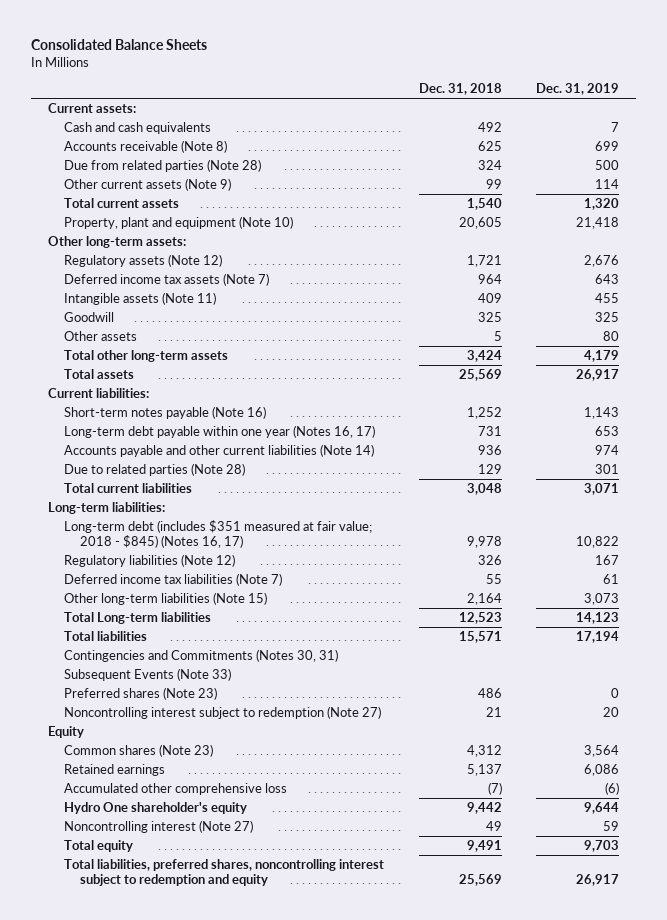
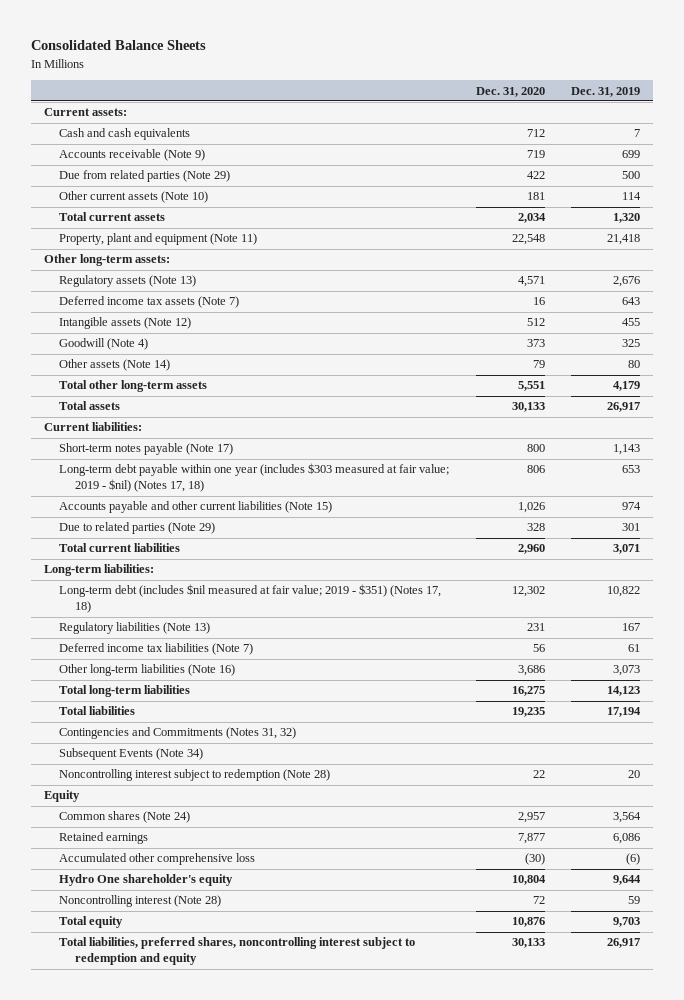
[418,83,502,96] Dec. 31, 2018 -> none
none -> [475,86,545,97] Dec. 31, 2020
[64,140,228,154] Accounts receivable (Note 8) -> [59,149,206,162] Accounts receivable (Note 9)
[64,159,262,173] Due from related parties (Note 28) -> [59,170,231,183] Due from related parties (Note 29)
[64,178,232,192] Other current assets (Note 9) -> [59,191,209,204] Other current assets (Note 10)
[64,216,294,230] Property, plant and equipment (Note 10) -> [59,233,258,246] Property, plant and equipment (Note 11)
[64,254,223,268] Regulatory assets (Note 12) -> [59,275,197,288] Regulatory assets (Note 13)
[64,292,217,306] Intangible assets (Note 11) -> [59,317,192,330] Intangible assets (Note 12)
[64,312,115,323] Goodwill -> [59,338,149,351] Goodwill (Note 4)
[64,331,138,342] Other assets -> [59,359,171,372] Other assets (Note 14)
[64,406,267,420] Short-term notes payable (Note 16) -> [59,443,234,456] Short-term notes payable (Note 17)
[64,425,376,439] Long-term debt payable within one year (Notes 16, 17) -> [59,463,450,493] Long-term debt payable within one year (includes $303 measured at fair value; 2019 - $nil) (Notes 17, 18)
[64,444,375,458] Accounts payable and other current liabilities (Note 14) -> [59,501,333,514] Accounts payable and other current liabilities (Note 15)
[64,463,246,477] Due to related parties (Note 28) -> [59,522,216,535] Due to related parties (Note 29)
[64,520,373,548] Long-term debt (includes $351 measured at fair value; 2018 - $845) (Notes 16, 17) -> [59,584,442,614] Long-term debt (includes $nil measured at fair value; 2019 - $351) (Notes 17, 18)
[64,554,236,568] Regulatory liabilities (Note 12) -> [59,622,211,635] Regulatory liabilities (Note 13)
[64,592,268,606] Other long-term liabilities (Note 15) -> [59,664,236,677] Other long-term liabilities (Note 16)
[64,612,212,625] Total Long-term liabilities -> [59,685,191,698] Total long-term liabilities
[64,687,218,701] Preferred shares (Note 23) -> none
[64,649,339,663] Contingencies and Commitments (Notes 30, 31) -> [59,727,297,740] Contingencies and Commitments (Notes 31, 32)
[64,668,232,682] Subsequent Events (Note 33) -> [59,748,204,761] Subsequent Events (Note 34)
[64,706,382,720] Noncontrolling interest subject to redemption (Note 27) -> [59,769,331,782] Noncontrolling interest subject to redemption (Note 28)
[64,744,214,758] Common shares (Note 23) -> [59,811,191,824] Common shares (Note 24)
[64,820,254,834] Noncontrolling interest (Note 27) -> [59,895,222,908] Noncontrolling interest (Note 28)

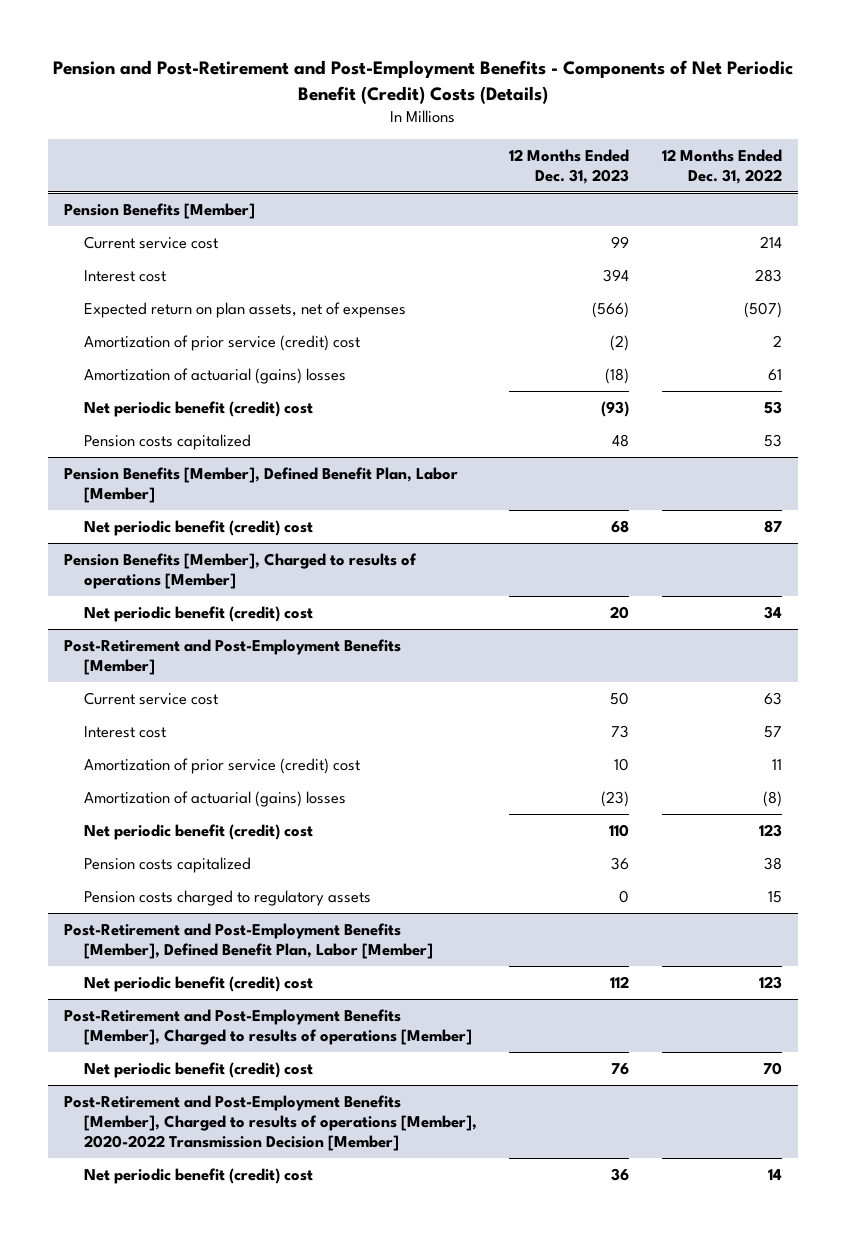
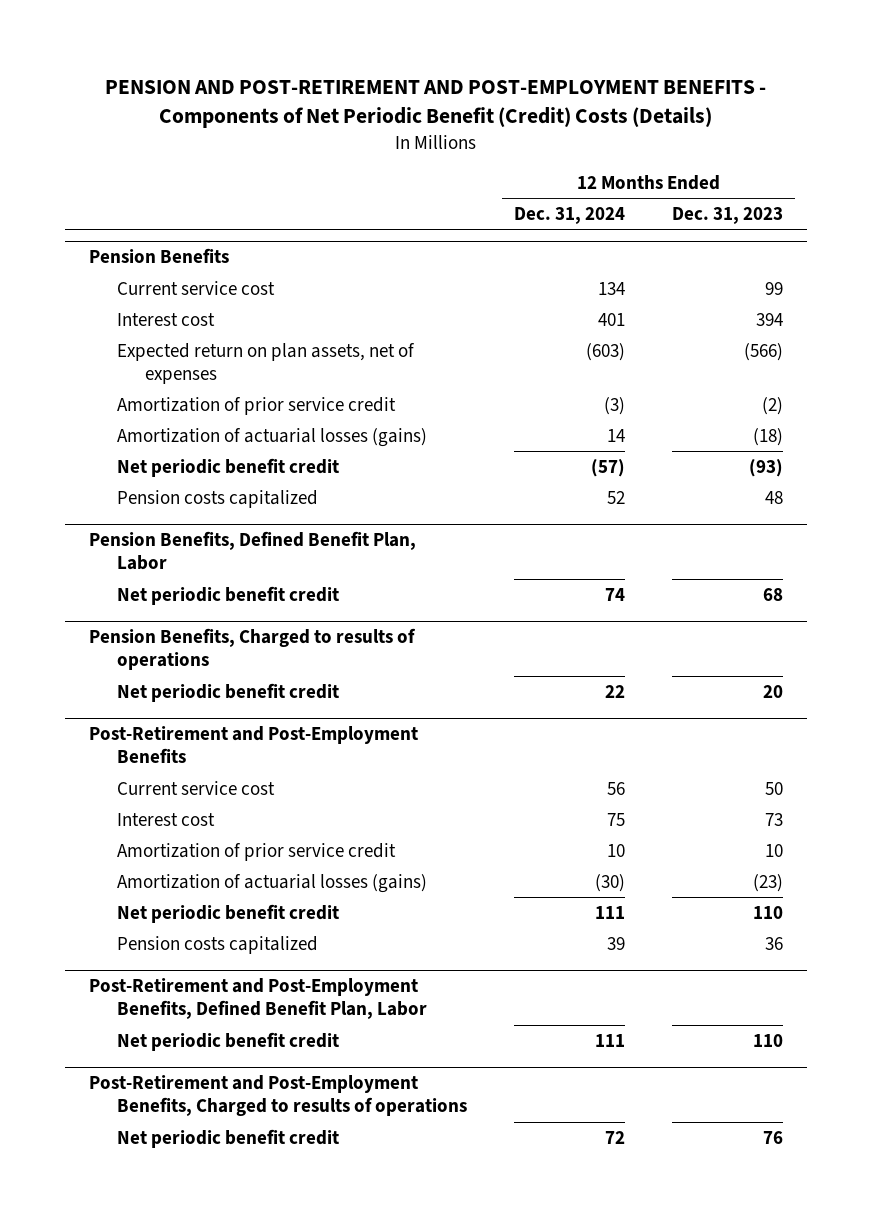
[53,59,794,104] Pension and Post-Retirement and Post-Employment Benefits - Components of Net Periodic Benefit (Credit) Costs (Details) -> [104,79,766,129] PENSION AND POST-RETIREMENT AND POST-EMPLOYMENT BENEFITS - Components of Net Periodic Benefit (Credit) Costs (Details)
[661,148,782,184] 12 Months Ended Dec. 31, 2022 -> none
none -> [513,206,625,224] Dec. 31, 2024
[64,202,256,219] Pension Benefits [Member] -> [88,248,229,264] Pension Benefits
[84,334,361,351] Amortization of prior service (credit) cost -> [116,396,396,415] Amortization of prior service credit
[84,367,347,384] Amortization of actuarial (gains) losses -> [116,427,427,447] Amortization of actuarial losses (gains)
[84,400,314,417] Net periodic benefit (credit) cost -> [116,457,339,477] Net periodic benefit credit
[64,466,459,503] Pension Benefits [Member], Defined Benefit Plan, Labor [Member] -> [88,531,416,571] Pension Benefits, Defined Benefit Plan, Labor
[84,519,314,536] Net periodic benefit (credit) cost -> [116,585,339,605] Net periodic benefit credit
[64,552,418,589] Pension Benefits [Member], Charged to results of operations [Member] -> [88,628,416,671] Pension Benefits, Charged to results of operations
[84,605,314,622] Net periodic benefit (credit) cost -> [116,682,339,702] Net periodic benefit credit
[64,638,402,675] Post-Retirement and Post-Employment Benefits [Member] -> [88,726,418,764] Post-Retirement and Post-Employment Benefits
[84,757,361,774] Amortization of prior service (credit) cost -> [116,842,396,861] Amortization of prior service credit
[84,790,347,807] Amortization of actuarial (gains) losses -> [116,873,427,893] Amortization of actuarial losses (gains)
[84,823,314,840] Net periodic benefit (credit) cost -> [116,903,339,923] Net periodic benefit credit
[84,889,372,906] Pension costs charged to regulatory assets -> none
[64,1094,478,1151] Post-Retirement and Post-Employment Benefits [Member], Charged to results of operations [Member], 2020-2022 Transmission Decision [Member] -> none
[84,1167,314,1184] Net periodic benefit (credit) cost -> none
[64,922,434,959] Post-Retirement and Post-Employment Benefits [Member], Defined Benefit Plan, Labor [Member] -> [88,978,427,1020] Post-Retirement and Post-Employment Benefits, Defined Benefit Plan, Labor
[84,975,314,992] Net periodic benefit (credit) cost -> [116,1031,339,1051] Net periodic benefit credit
[610,975,630,988] 112 -> [753,1033,784,1047] 110
[64,1008,473,1045] Post-Retirement and Post-Employment Benefits [Member], Charged to results of operations [Member] -> [88,1075,467,1117] Post-Retirement and Post-Employment Benefits, Charged to results of operations
[84,1061,314,1078] Net periodic benefit (credit) cost -> [116,1128,339,1148] Net periodic benefit credit

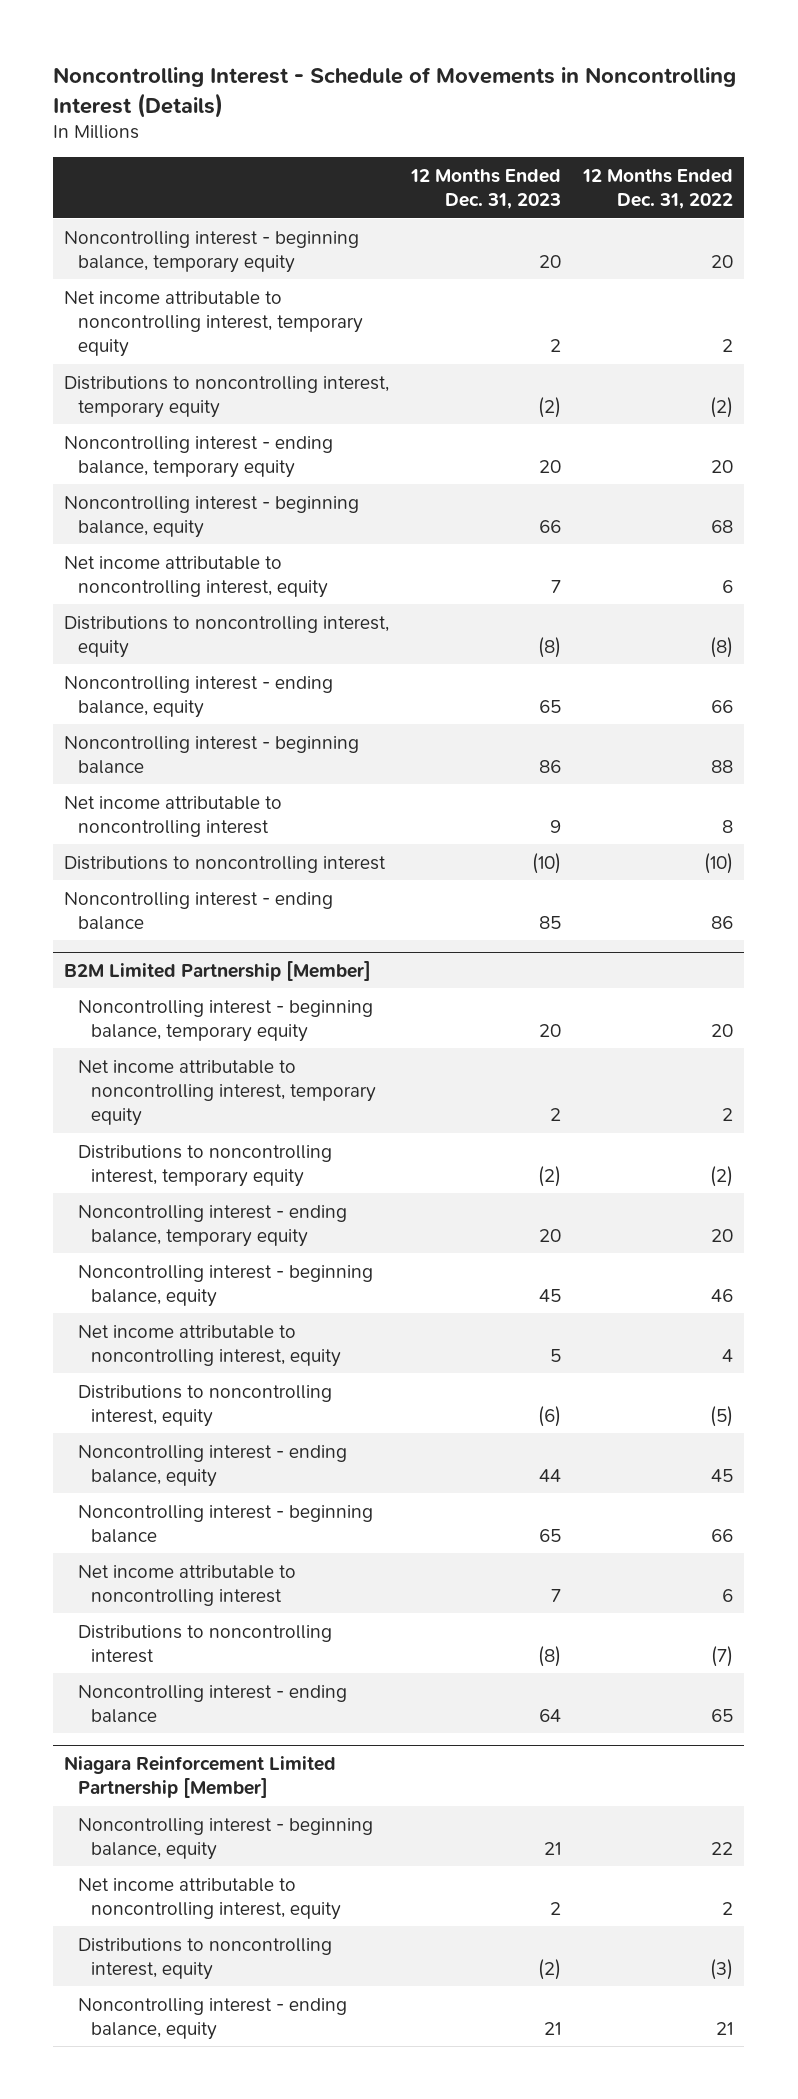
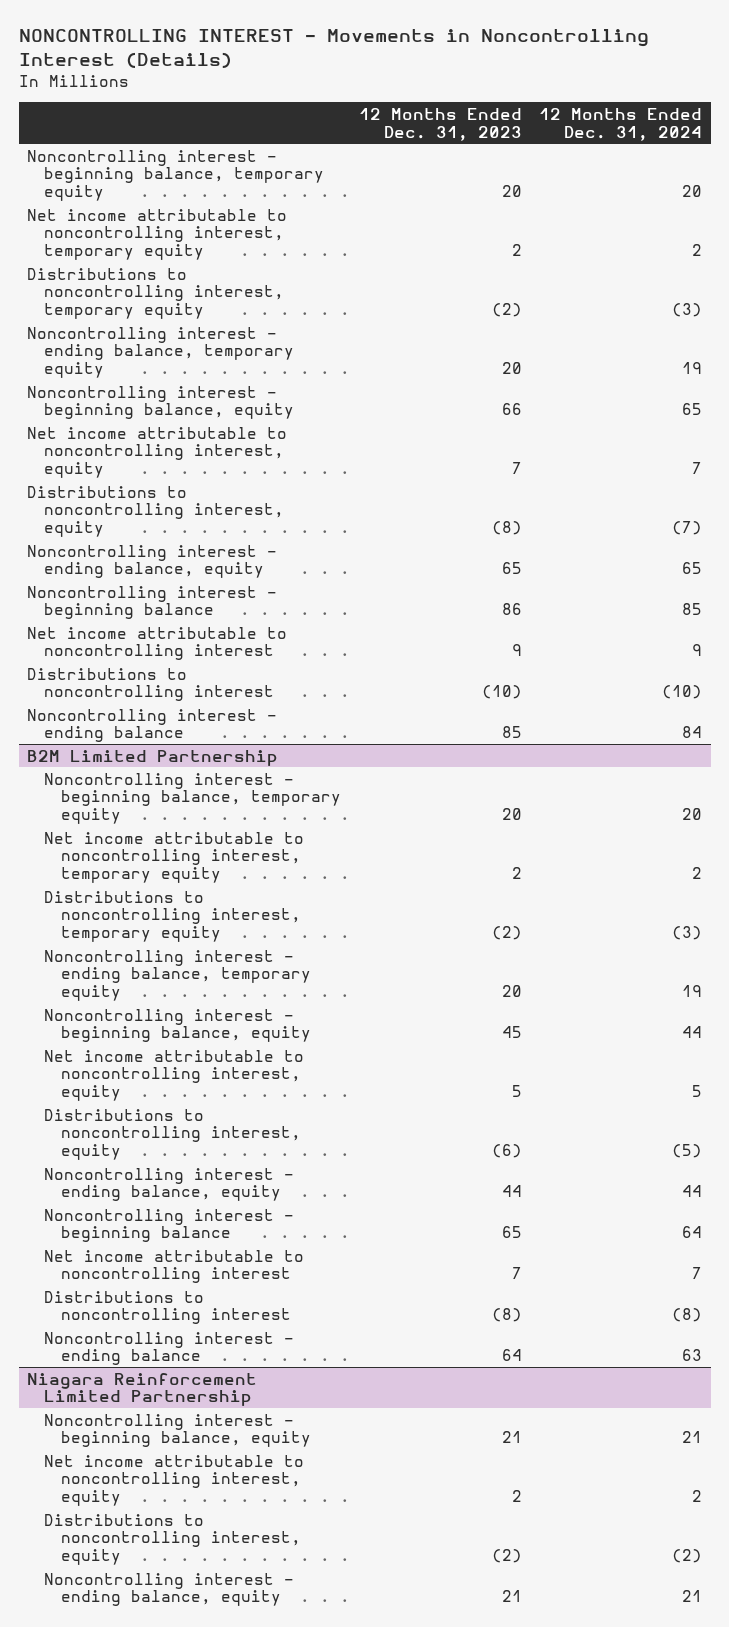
[53,66,737,118] Noncontrolling Interest - Schedule of Movements in Noncontrolling Interest (Details) -> [18,29,649,69] NONCONTROLLING INTEREST - Movements in Noncontrolling Interest (Details)
[582,168,734,210] 12 Months Ended Dec. 31, 2022 -> none
none -> [539,107,703,141] 12 Months Ended Dec. 31, 2024
[64,960,372,981] B2M Limited Partnership [Member] -> [27,749,279,766] B2M Limited Partnership
[64,1755,337,1799] Niagara Reinforcement Limited Partnership [Member] -> [27,1372,258,1407] Niagara Reinforcement Limited Partnership

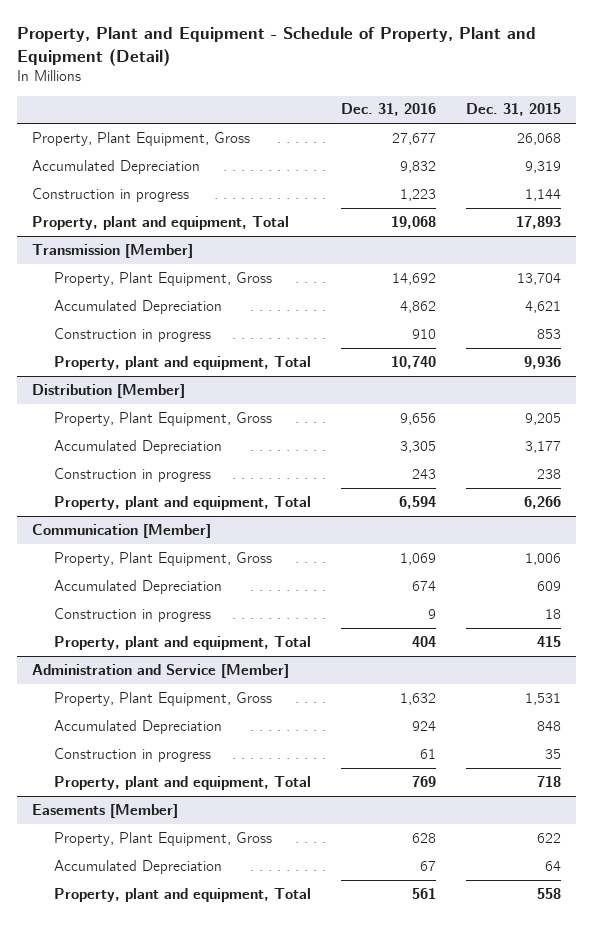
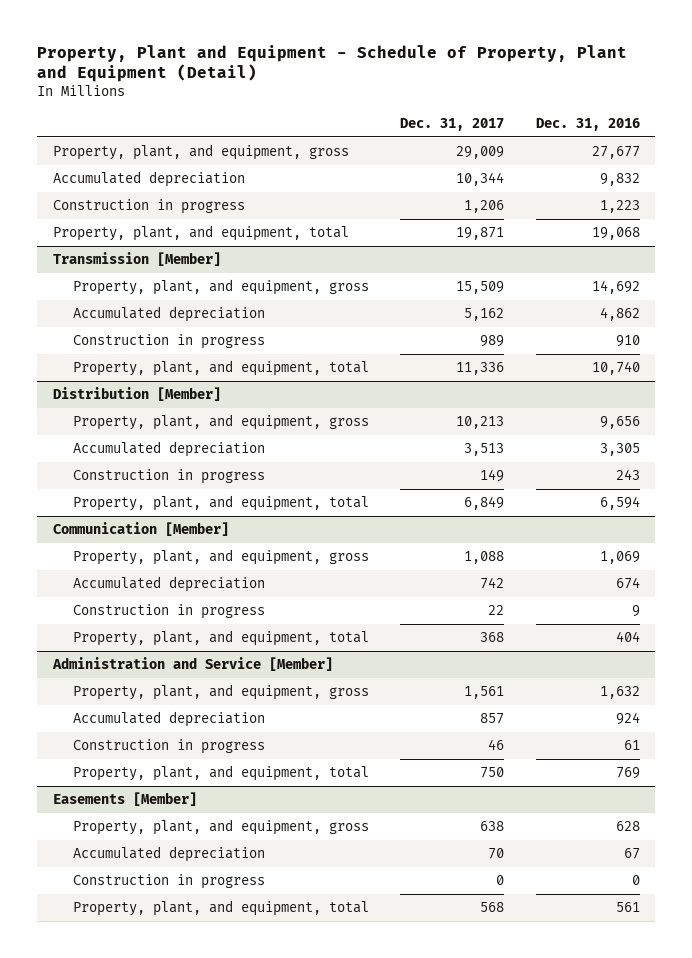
[466,103,562,117] Dec. 31, 2015 -> none
none -> [400,117,505,131] Dec. 31, 2017
[31,131,250,146] Property, Plant Equipment, Gross -> [52,144,349,161] Property, plant, and equipment, gross
[31,159,200,174] Accumulated Depreciation -> [52,171,245,188] Accumulated depreciation
[31,215,289,230] Property, plant and equipment, Total -> [52,225,349,242] Property, plant, and equipment, total
[53,271,272,286] Property, Plant Equipment, Gross -> [73,279,370,296] Property, plant, and equipment, gross
[53,299,222,314] Accumulated Depreciation -> [73,306,266,323] Accumulated depreciation
[53,355,311,370] Property, plant and equipment, Total -> [73,360,370,377] Property, plant, and equipment, total
[53,411,272,426] Property, Plant Equipment, Gross -> [73,414,370,431] Property, plant, and equipment, gross
[53,439,222,454] Accumulated Depreciation -> [73,441,266,458] Accumulated depreciation
[53,495,311,510] Property, plant and equipment, Total -> [73,495,370,512] Property, plant, and equipment, total
[53,551,272,566] Property, Plant Equipment, Gross -> [73,549,370,566] Property, plant, and equipment, gross
[53,579,222,594] Accumulated Depreciation -> [73,576,266,593] Accumulated depreciation
[53,635,311,650] Property, plant and equipment, Total -> [73,630,370,647] Property, plant, and equipment, total
[53,691,272,706] Property, Plant Equipment, Gross -> [73,684,370,701] Property, plant, and equipment, gross
[53,719,222,734] Accumulated Depreciation -> [73,711,266,728] Accumulated depreciation
[53,775,311,790] Property, plant and equipment, Total -> [73,765,370,782] Property, plant, and equipment, total
[53,831,272,846] Property, Plant Equipment, Gross -> [73,819,370,836] Property, plant, and equipment, gross
[53,859,222,874] Accumulated Depreciation -> [73,846,266,863] Accumulated depreciation
none -> [73,874,266,890] Construction in progress
[53,887,311,902] Property, plant and equipment, Total -> [73,900,370,917] Property, plant, and equipment, total

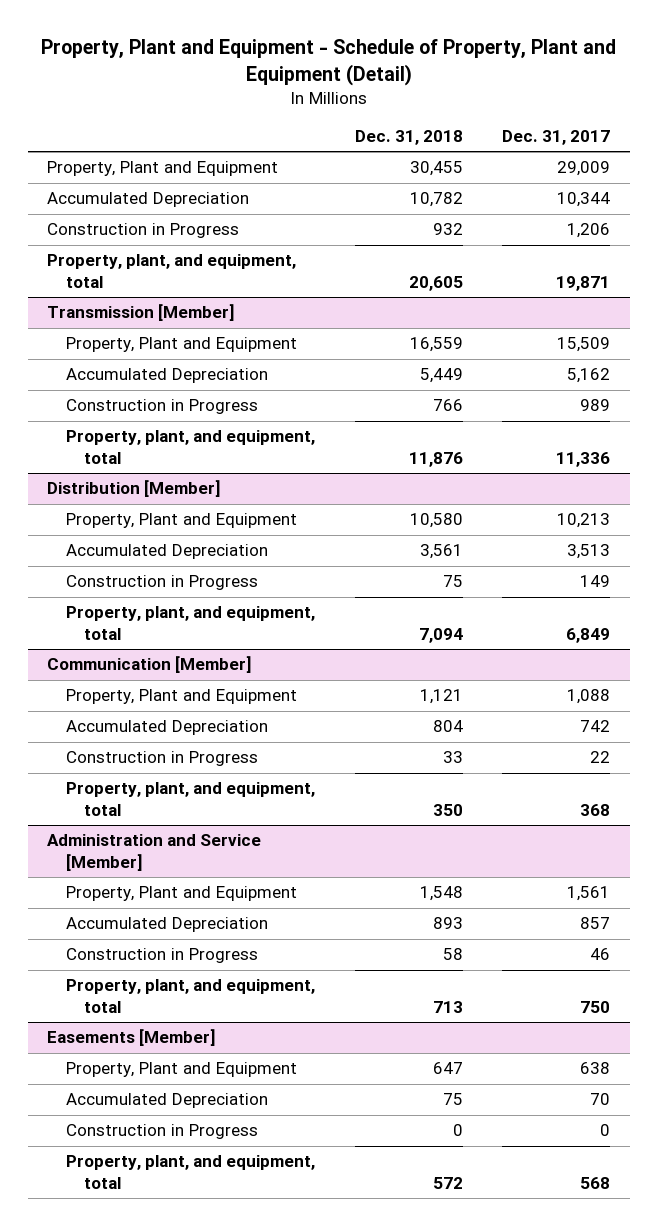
[535,117,640,131] Dec. 31, 2016 -> none
none -> [354,130,463,146] Dec. 31, 2018
[52,144,349,161] Property, plant, and equipment, gross -> [47,161,279,177] Property, Plant and Equipment
[52,171,245,188] Accumulated depreciation -> [47,192,250,208] Accumulated Depreciation
[52,199,245,215] Construction in progress -> [47,223,240,239] Construction in Progress
[73,279,370,296] Property, plant, and equipment, gross -> [65,337,297,353] Property, Plant and Equipment
[73,306,266,323] Accumulated depreciation -> [65,368,268,384] Accumulated Depreciation
[73,334,266,350] Construction in progress -> [65,399,258,415] Construction in Progress
[73,414,370,431] Property, plant, and equipment, gross -> [65,513,297,529] Property, Plant and Equipment
[73,441,266,458] Accumulated depreciation -> [65,544,268,560] Accumulated Depreciation
[73,469,266,485] Construction in progress -> [65,575,258,591] Construction in Progress
[73,549,370,566] Property, plant, and equipment, gross -> [65,689,297,705] Property, Plant and Equipment
[73,576,266,593] Accumulated depreciation -> [65,720,268,736] Accumulated Depreciation
[73,604,266,620] Construction in progress -> [65,751,258,767] Construction in Progress
[73,684,370,701] Property, plant, and equipment, gross -> [65,886,297,902] Property, Plant and Equipment
[73,711,266,728] Accumulated depreciation -> [65,917,268,933] Accumulated Depreciation
[73,739,266,755] Construction in progress -> [65,948,258,964] Construction in Progress
[73,819,370,836] Property, plant, and equipment, gross -> [65,1062,297,1078] Property, Plant and Equipment
[73,846,266,863] Accumulated depreciation -> [65,1093,268,1109] Accumulated Depreciation
[73,874,266,890] Construction in progress -> [65,1124,258,1140] Construction in Progress

